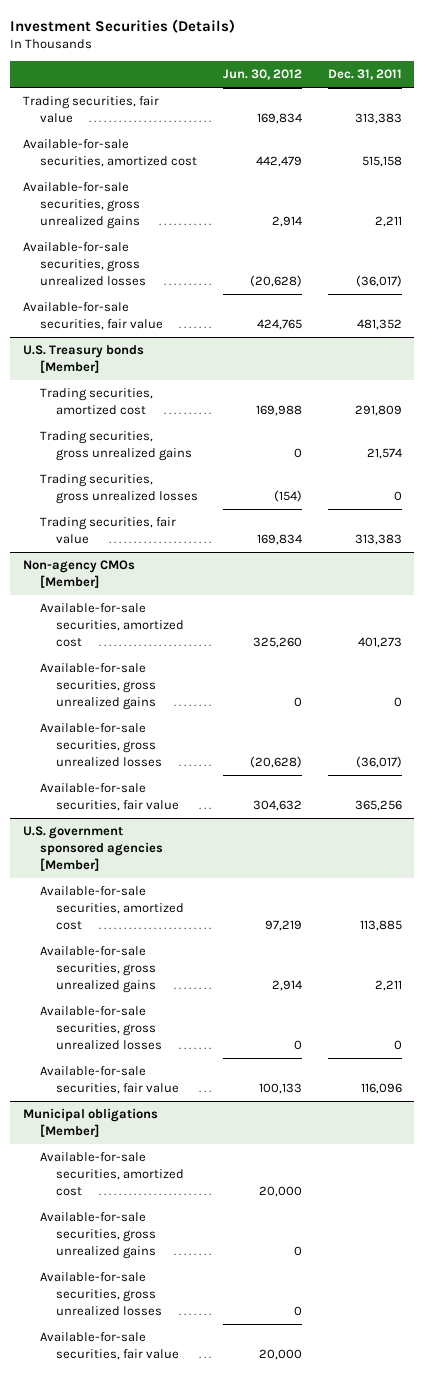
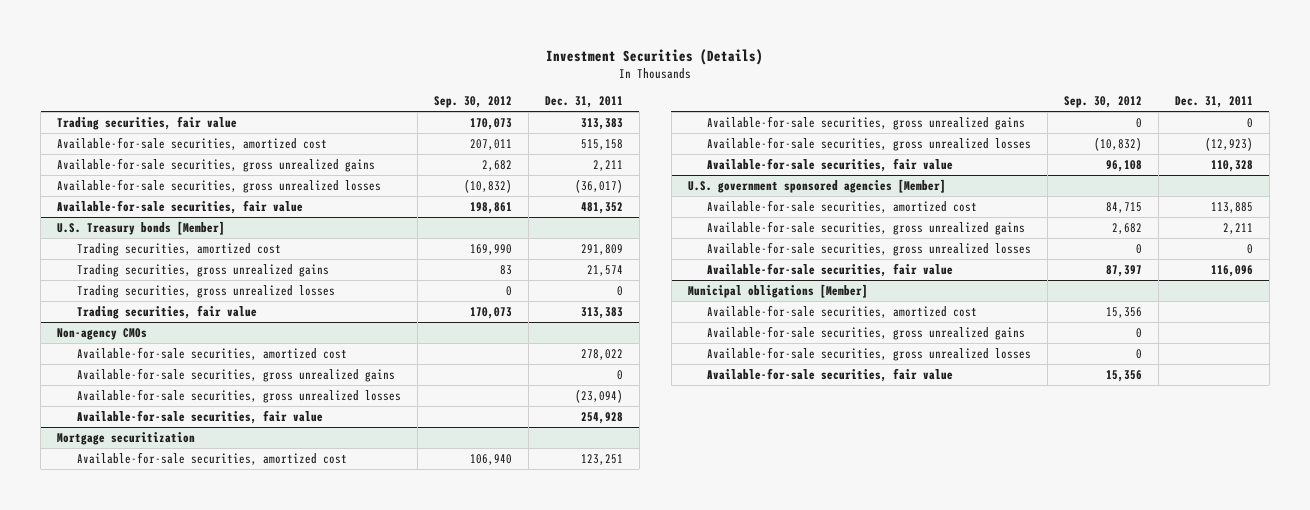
[223,69,303,81] Jun. 30, 2012 -> none
none -> [433,96,512,109] Sep. 30, 2012
[23,560,136,588] Non-agency CMOs [Member] -> [57,327,148,340] Non-agency CMOs
[357,636,402,648] 401,273 -> [580,348,623,360] 278,022
[355,755,402,768] (36,017) -> [574,388,623,403] (23,094)
[354,799,402,811] 365,256 -> [580,411,623,424] 254,928
none -> [57,431,196,445] Mortgage securitization
none -> [76,451,347,465] Available-for-sale securities, amortized cost
none -> [706,115,1025,130] Available-for-sale securities, gross unrealized gains
none -> [706,136,1031,151] Available-for-sale securities, gross unrealized losses
none -> [706,157,953,172] Available-for-sale securities, fair value

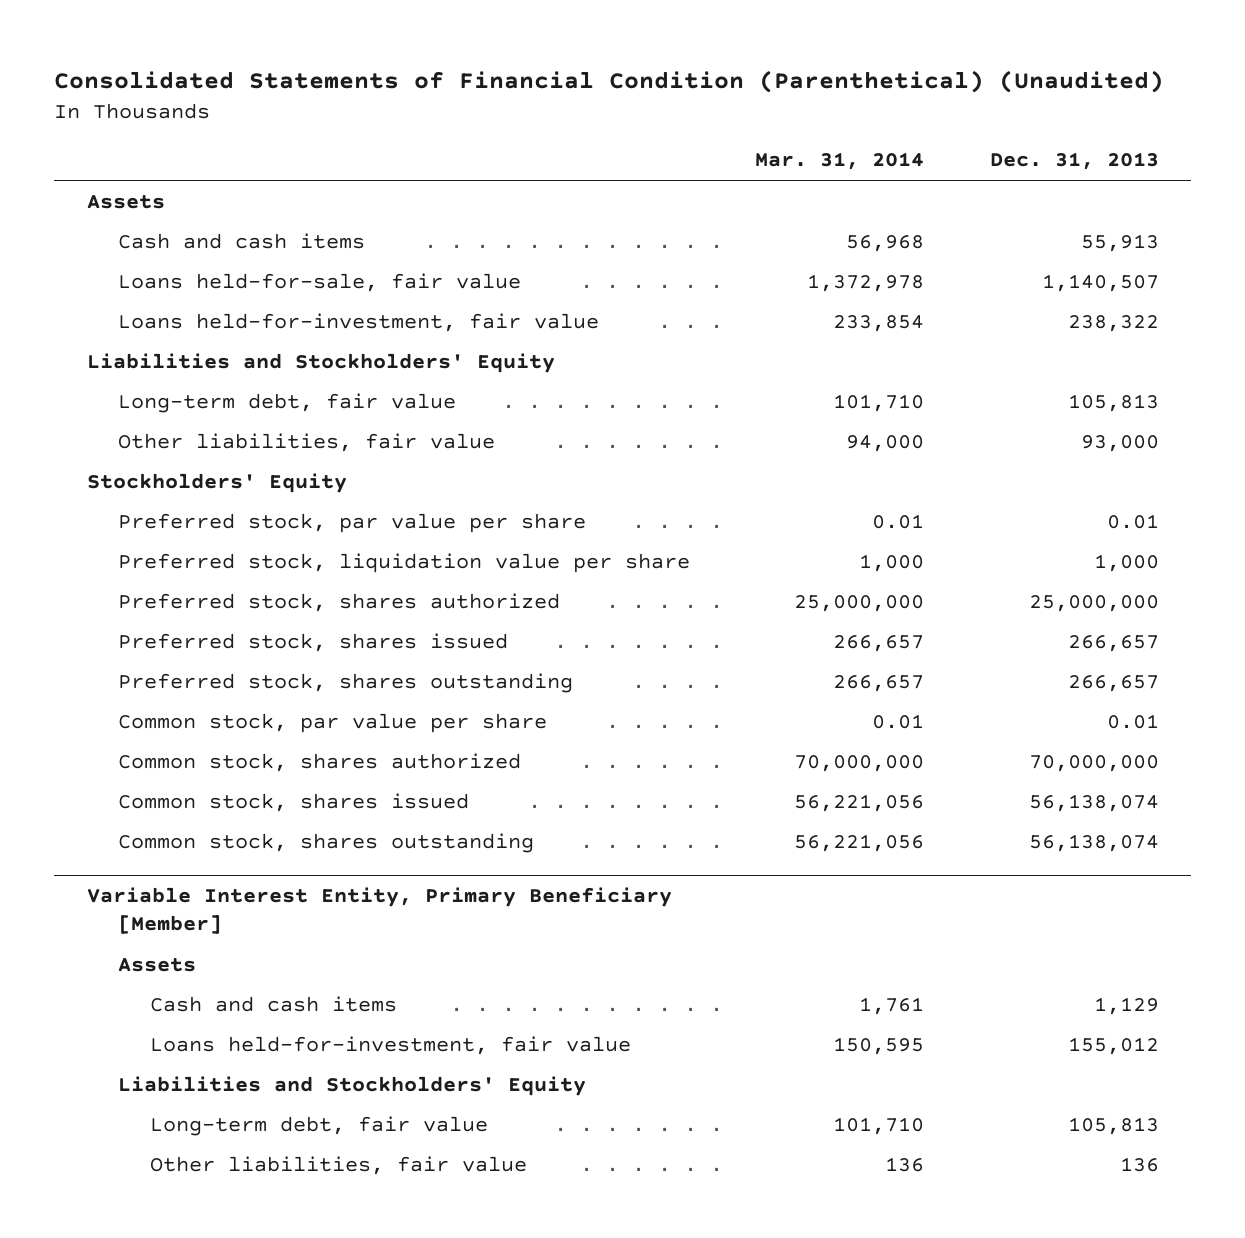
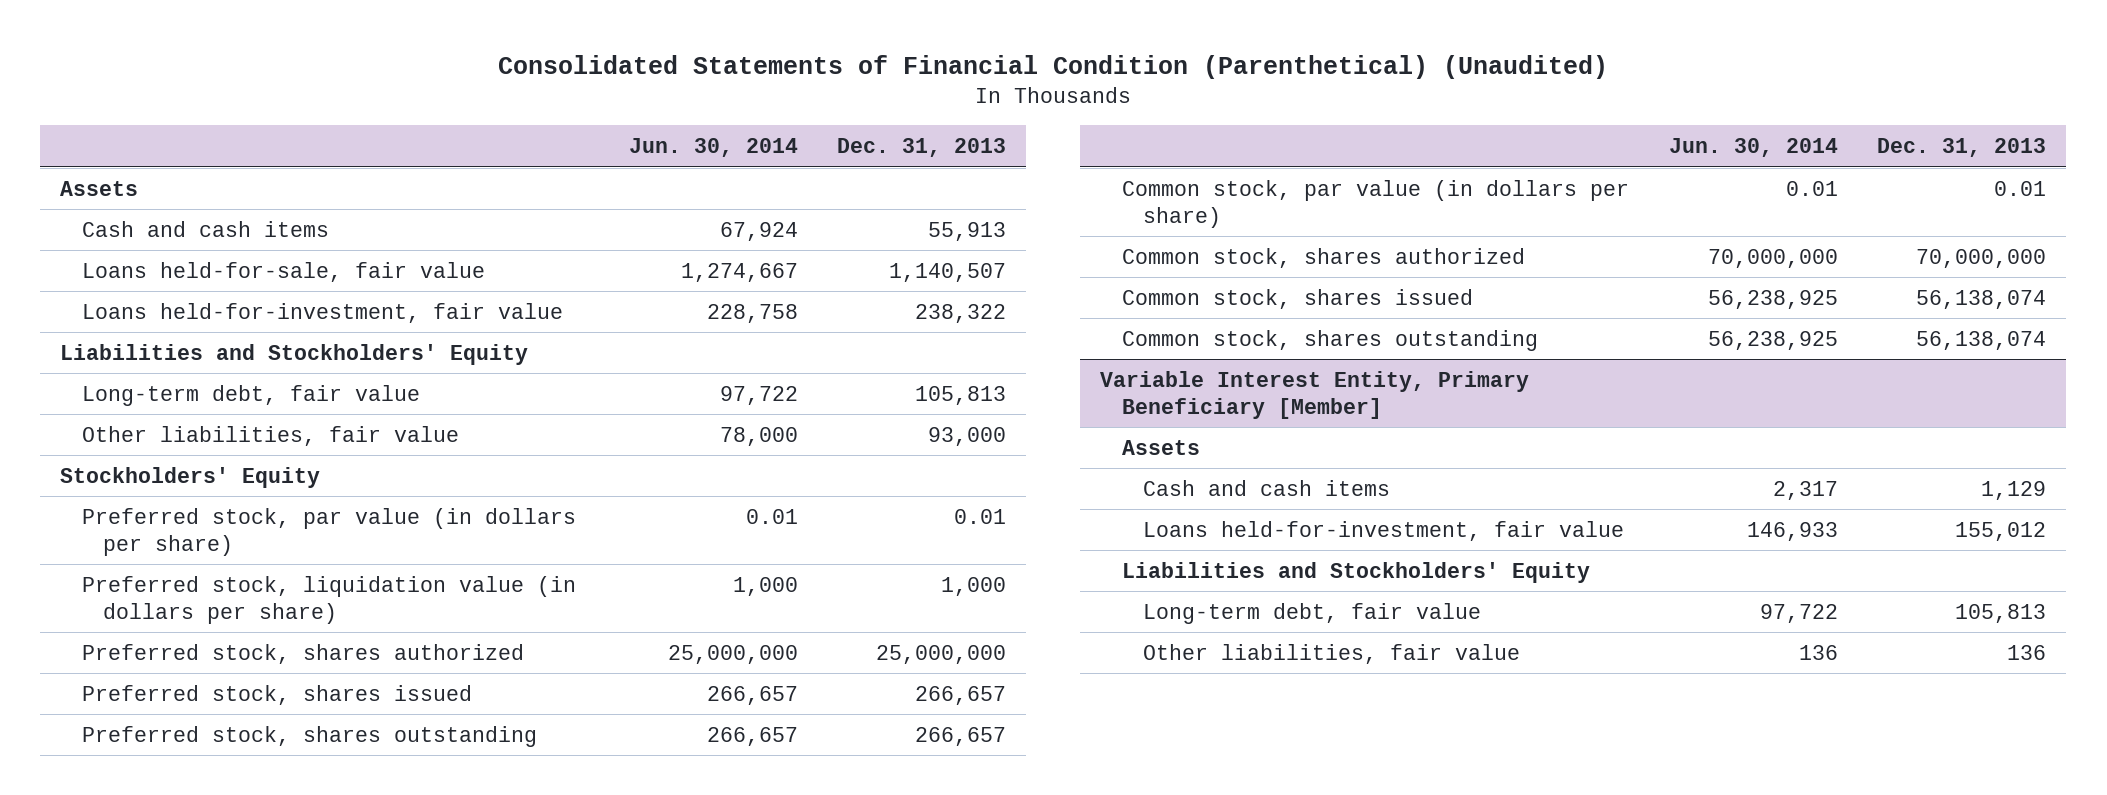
[755,152,925,171] Mar. 31, 2014 -> none
none -> [628,138,798,158] Jun. 30, 2014
[118,512,587,533] Preferred stock, par value per share -> [81,507,576,556] Preferred stock, par value (in dollars per share)
[118,552,691,573] Preferred stock, liquidation value per share -> [81,575,576,624] Preferred stock, liquidation value (in dollars per share)
[118,712,548,733] Common stock, par value per share -> [1121,179,1629,228] Common stock, par value (in dollars per share)

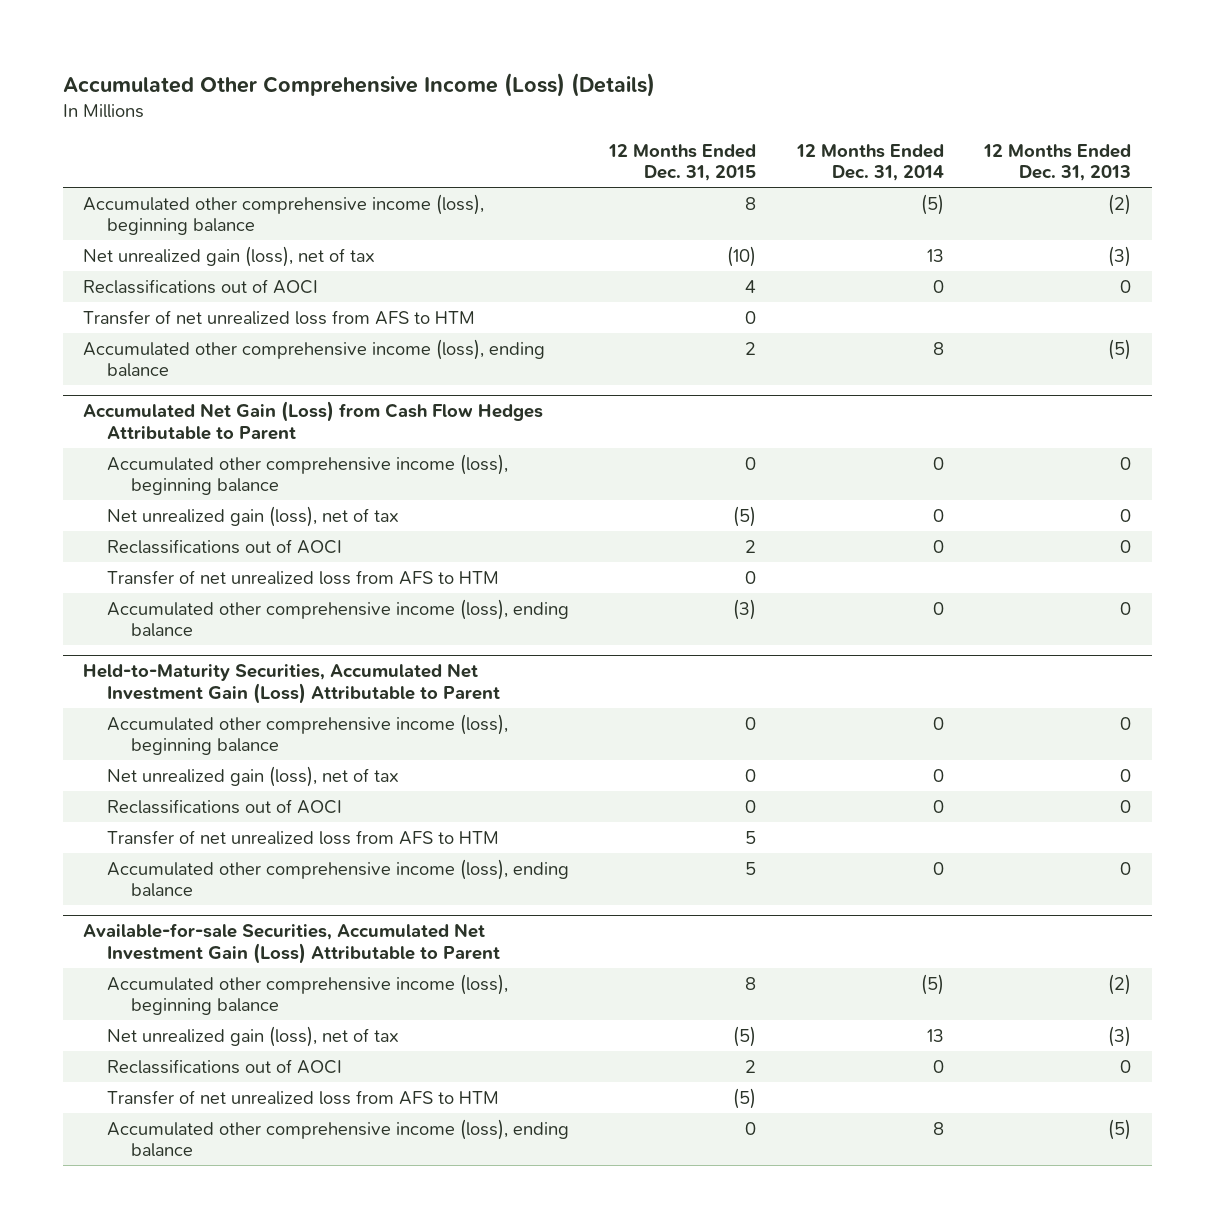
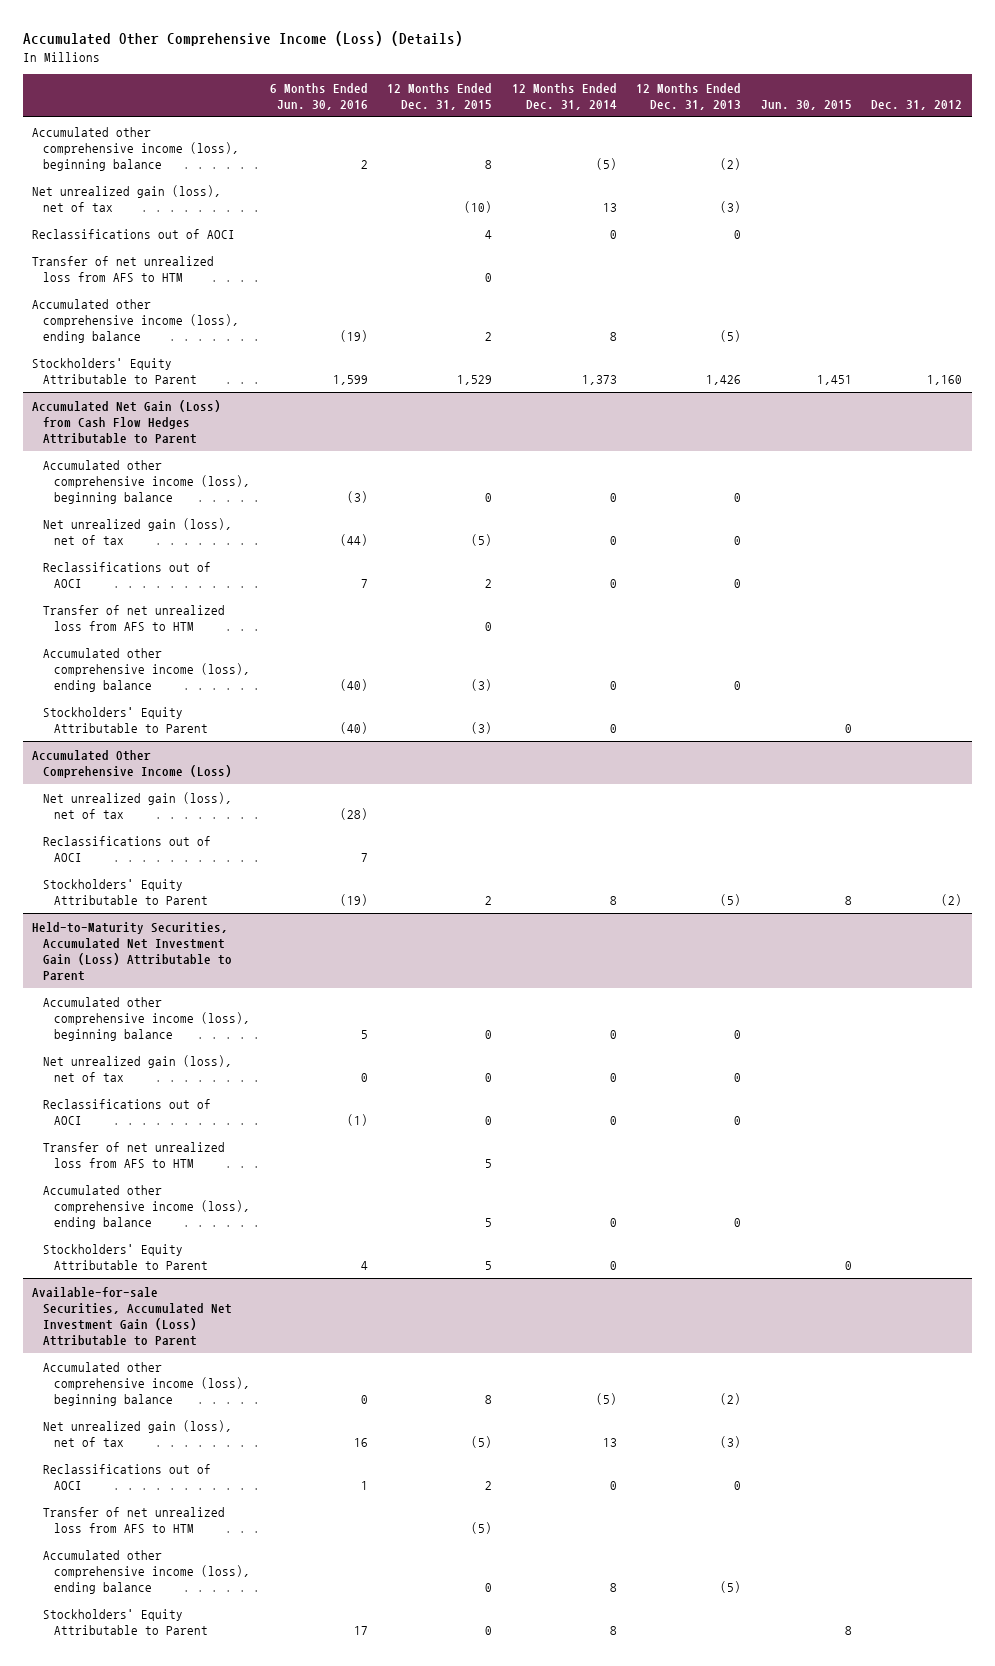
none -> [269,82,368,110] 6 Months Ended Jun. 30, 2016
none -> [760,99,852,110] Jun. 30, 2015
none -> [871,99,963,110] Dec. 31, 2012
none -> [32,357,198,384] Stockholders' Equity Attributable to Parent
none -> [43,706,209,733] Stockholders' Equity Attributable to Parent
none -> [32,749,233,778] Accumulated Other Comprehensive Income (Loss)
none -> [43,791,233,819] Net unrealized gain (loss), net of tax
none -> [43,835,212,862] Reclassifications out of AOCI
none -> [43,878,209,905] Stockholders' Equity Attributable to Parent
none -> [43,1243,209,1270] Stockholders' Equity Attributable to Parent
none -> [43,1608,209,1635] Stockholders' Equity Attributable to Parent

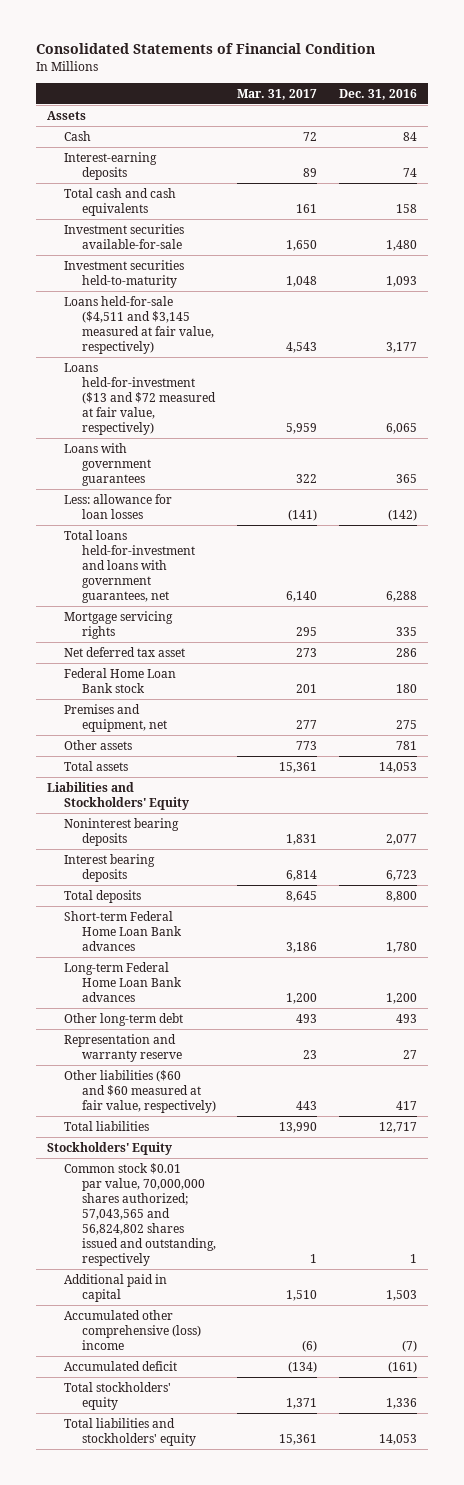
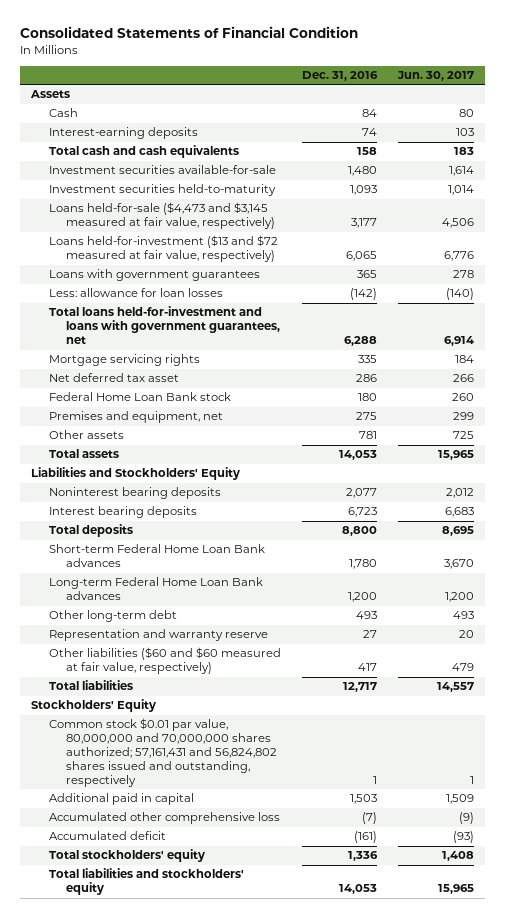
[237,88,318,100] Mar. 31, 2017 -> none
none -> [397,70,475,81] Jun. 30, 2017
[64,295,214,354] Loans held-for-sale ($4,511 and $3,145 measured at fair value, respectively) -> [48,202,276,230] Loans held-for-sale ($4,473 and $3,145 measured at fair value, respectively)
[64,1162,216,1267] Common stock $0.01 par value, 70,000,000 shares authorized; 57,043,565 and 56,824,802 shares issued and outstanding, respectively -> [48,718,278,788] Common stock $0.01 par value, 80,000,000 and 70,000,000 shares authorized; 57,161,431 and 56,824,802 shares issued and outstanding, respectively
[64,1309,201,1350] Accumulated other comprehensive (loss) income -> [48,812,280,825] Accumulated other comprehensive loss

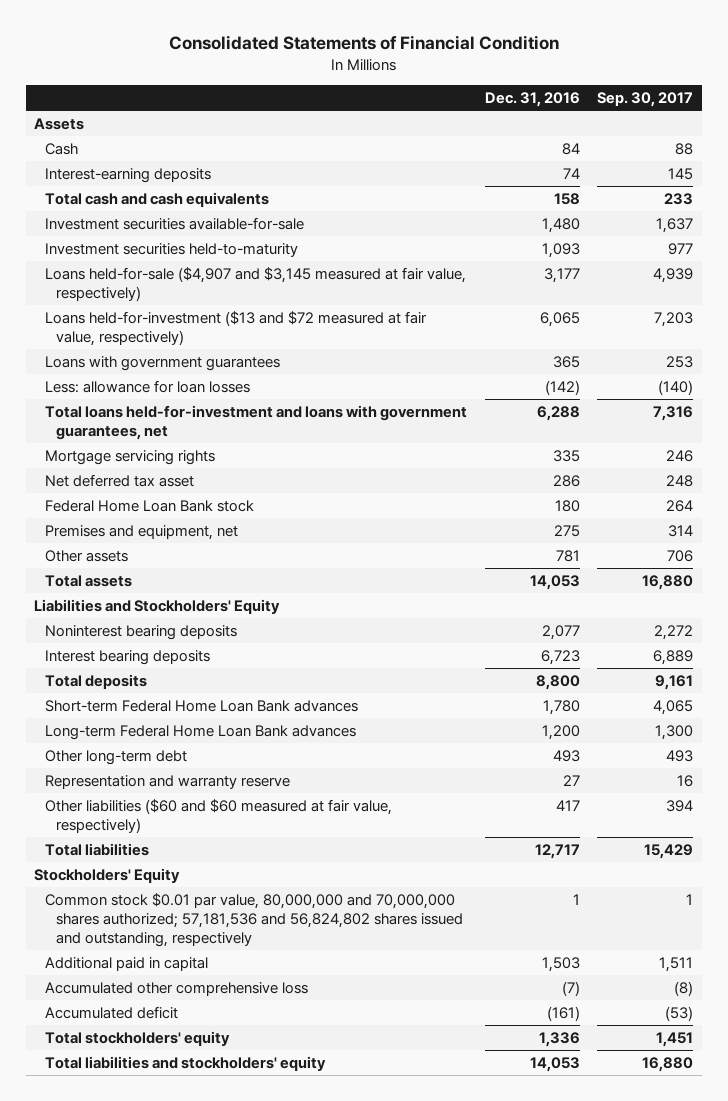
[397,70,475,81] Jun. 30, 2017 -> none
none -> [597,92,694,108] Sep. 30, 2017
[48,202,276,230] Loans held-for-sale ($4,473 and $3,145 measured at fair value, respectively) -> [45,266,467,301] Loans held-for-sale ($4,907 and $3,145 measured at fair value, respectively)
[48,718,278,788] Common stock $0.01 par value, 80,000,000 and 70,000,000 shares authorized; 57,161,431 and 56,824,802 shares issued and outstanding, respectively -> [45,892,464,948] Common stock $0.01 par value, 80,000,000 and 70,000,000 shares authorized; 57,181,536 and 56,824,802 shares issued and outstanding, respectively

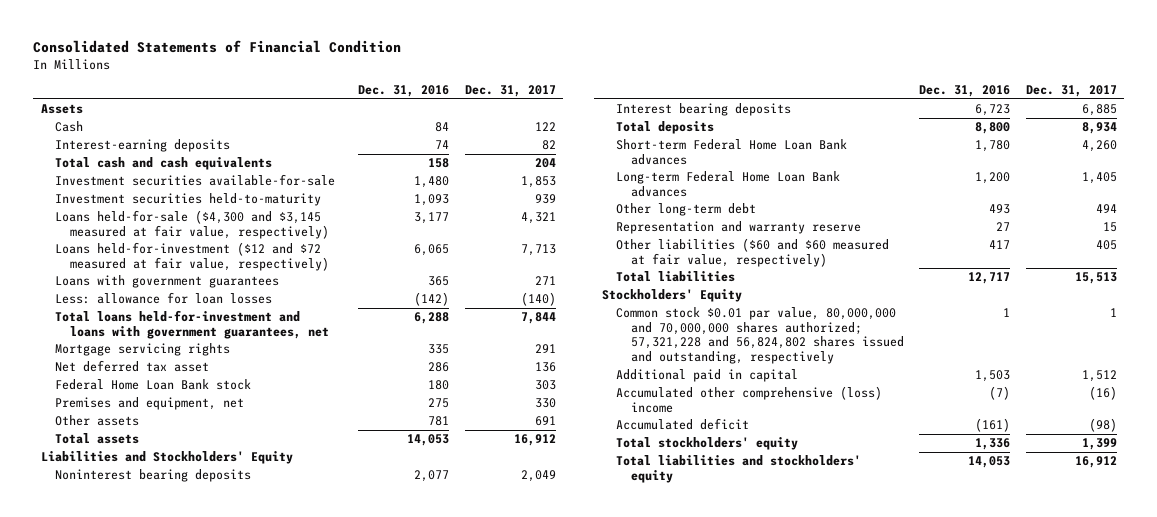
[597,92,694,108] Sep. 30, 2017 -> none
none -> [464,85,556,98] Dec. 31, 2017
[45,266,467,301] Loans held-for-sale ($4,907 and $3,145 measured at fair value, respectively) -> [55,210,329,239] Loans held-for-sale ($4,300 and $3,145 measured at fair value, respectively)
[45,310,428,346] Loans held-for-investment ($13 and $72 measured at fair value, respectively) -> [55,242,329,271] Loans held-for-investment ($12 and $72 measured at fair value, respectively)
[45,892,464,948] Common stock $0.01 par value, 80,000,000 and 70,000,000 shares authorized; 57,181,536 and 56,824,802 shares issued and outstanding, respectively -> [616,307,904,365] Common stock $0.01 par value, 80,000,000 and 70,000,000 shares authorized; 57,321,228 and 56,824,802 shares issued and outstanding, respectively
[45,981,309,996] Accumulated other comprehensive loss -> [616,386,883,413] Accumulated other comprehensive (loss) income

